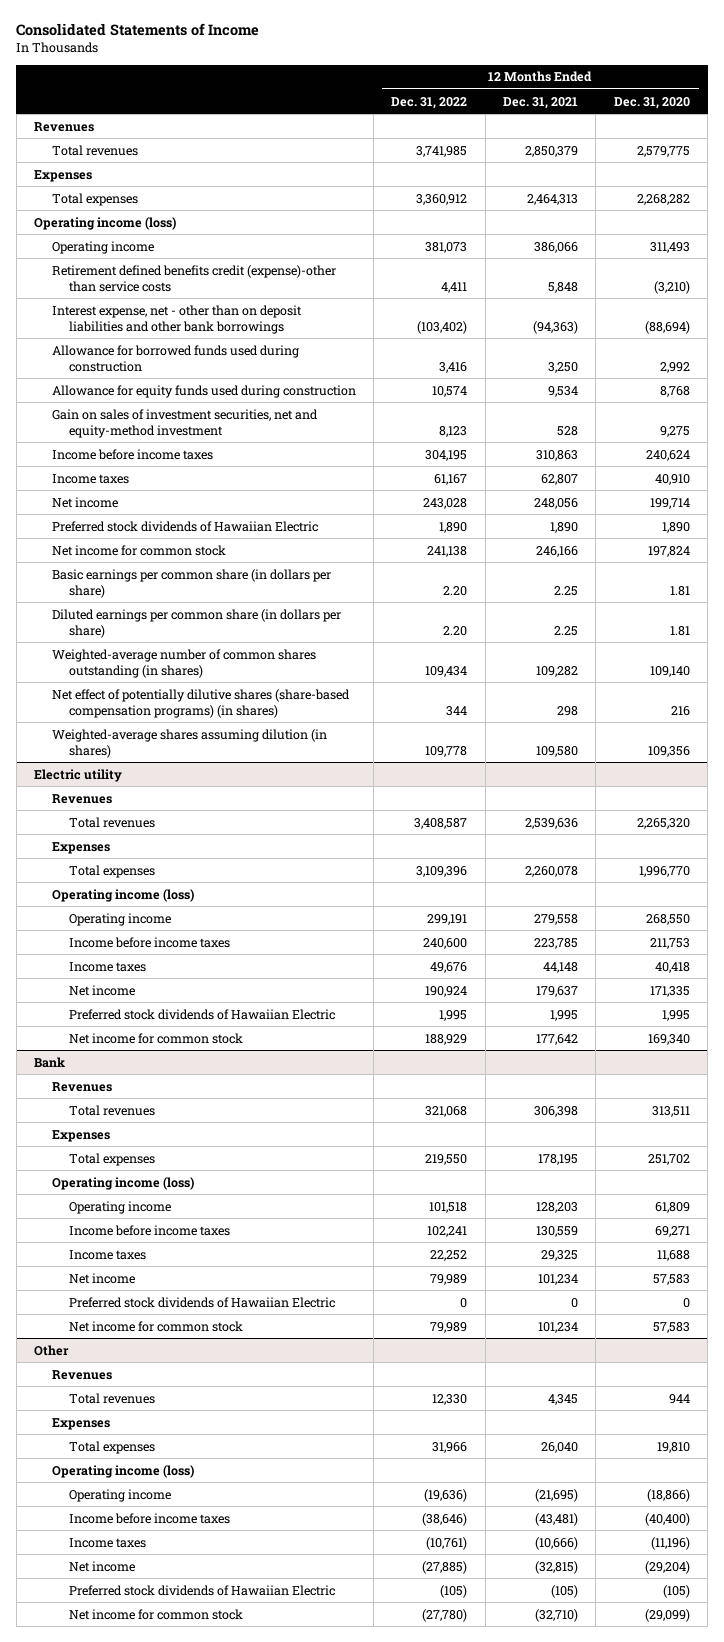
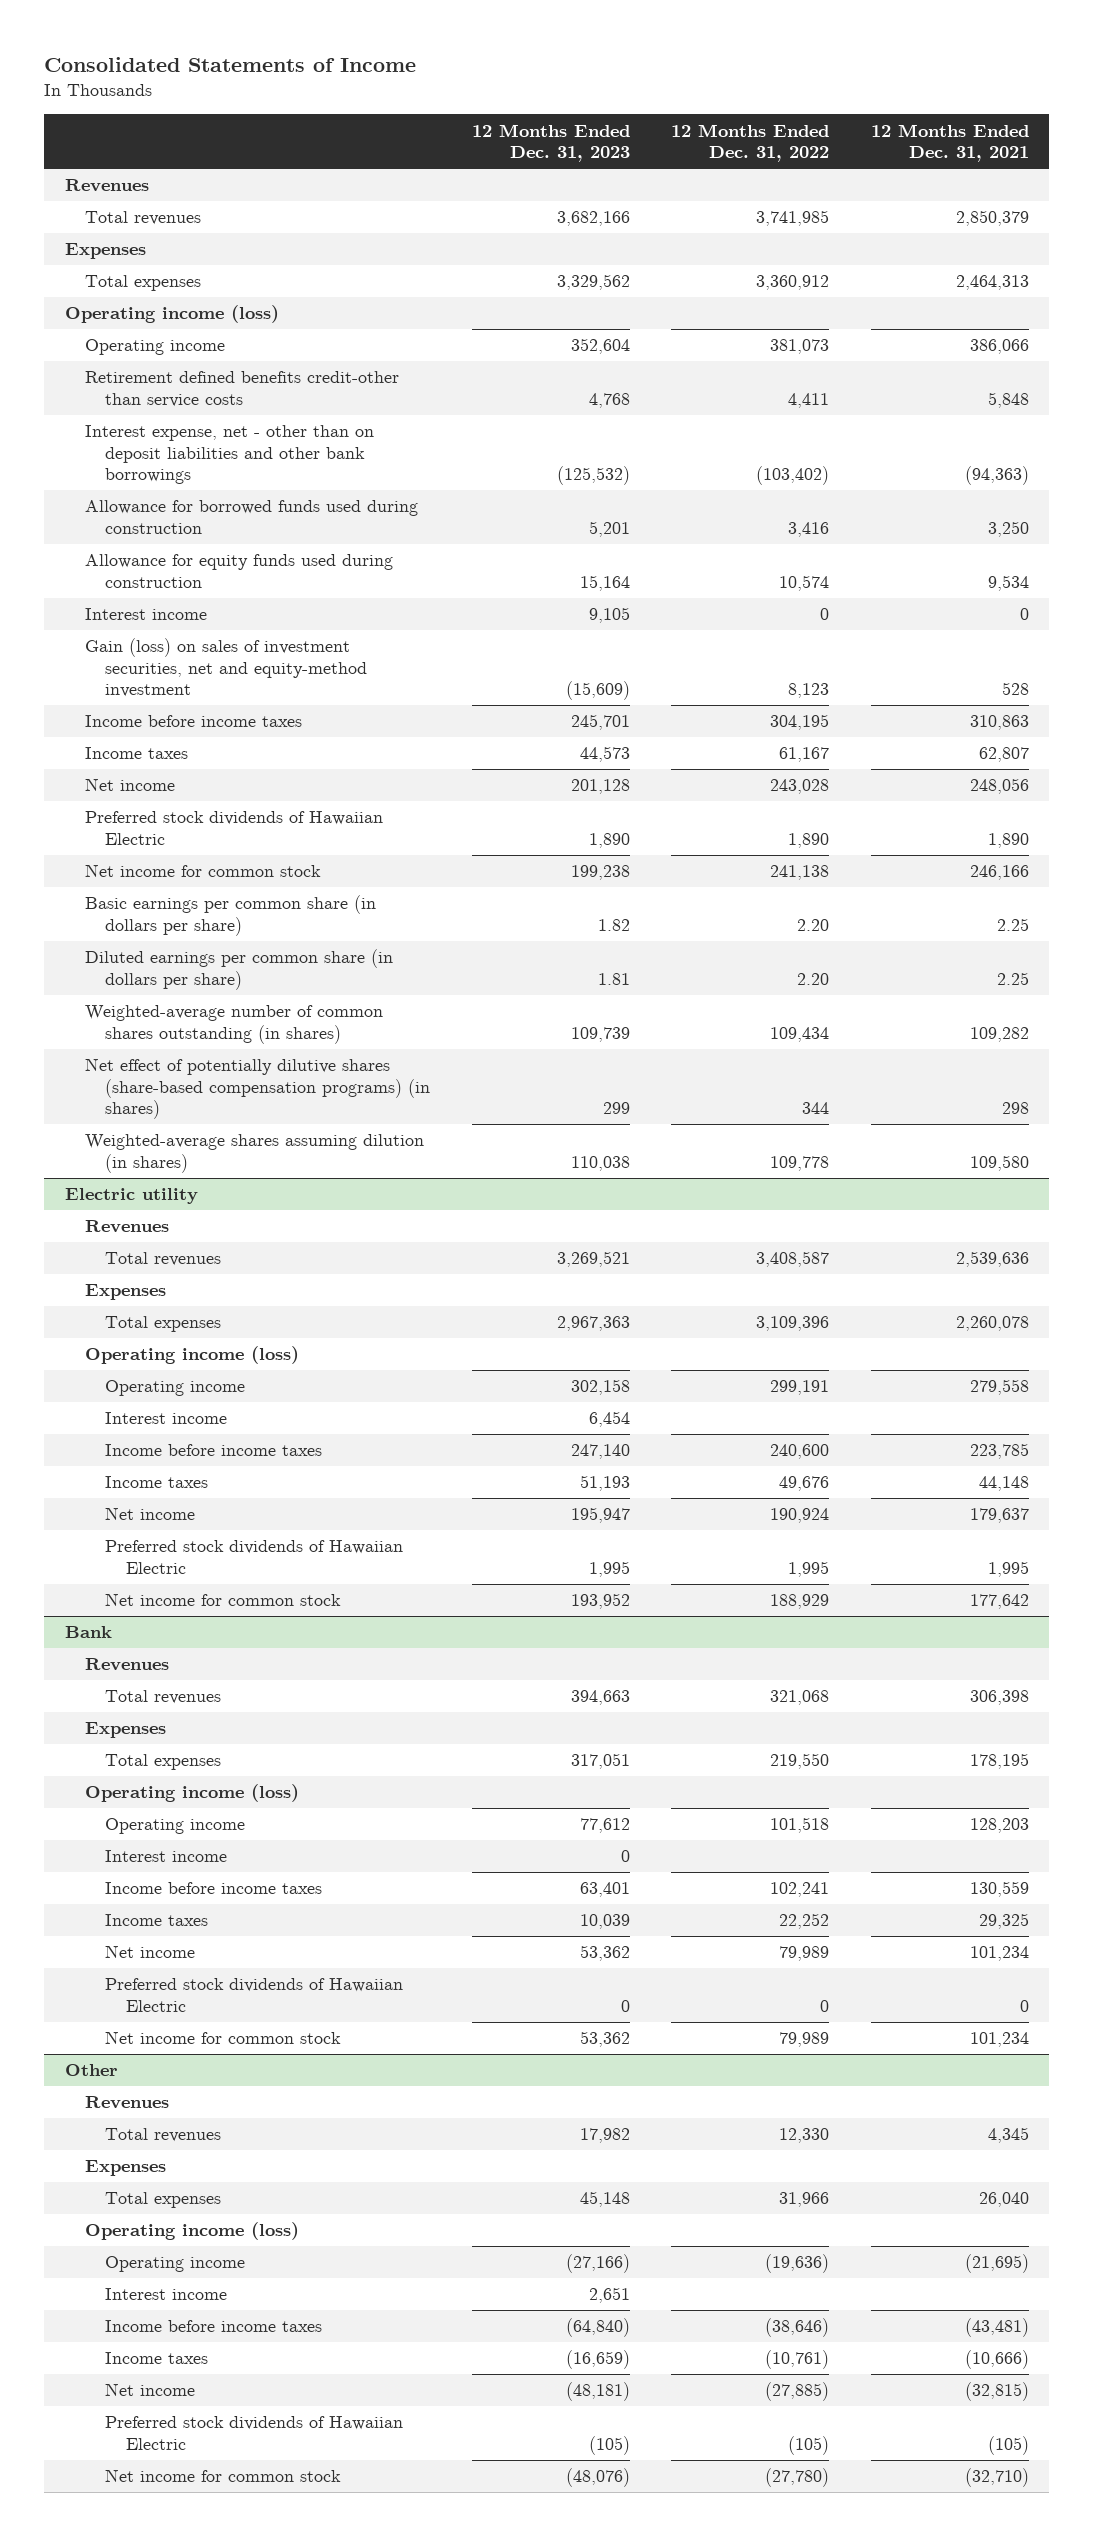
[613,96,690,109] Dec. 31, 2020 -> none
none -> [471,123,630,163] 12 Months Ended Dec. 31, 2023
[51,264,336,292] Retirement defined benefits credit (expense)-other than service costs -> [85,371,400,407] Retirement defined benefits credit-other than service costs
none -> [85,608,208,621] Interest income
[51,408,318,438] Gain on sales of investment securities, net and equity-method investment -> [85,638,368,698] Gain (loss) on sales of investment securities, net and equity-method investment
none -> [105,1412,228,1425] Interest income
none -> [105,1850,228,1863] Interest income
none -> [105,2288,228,2301] Interest income

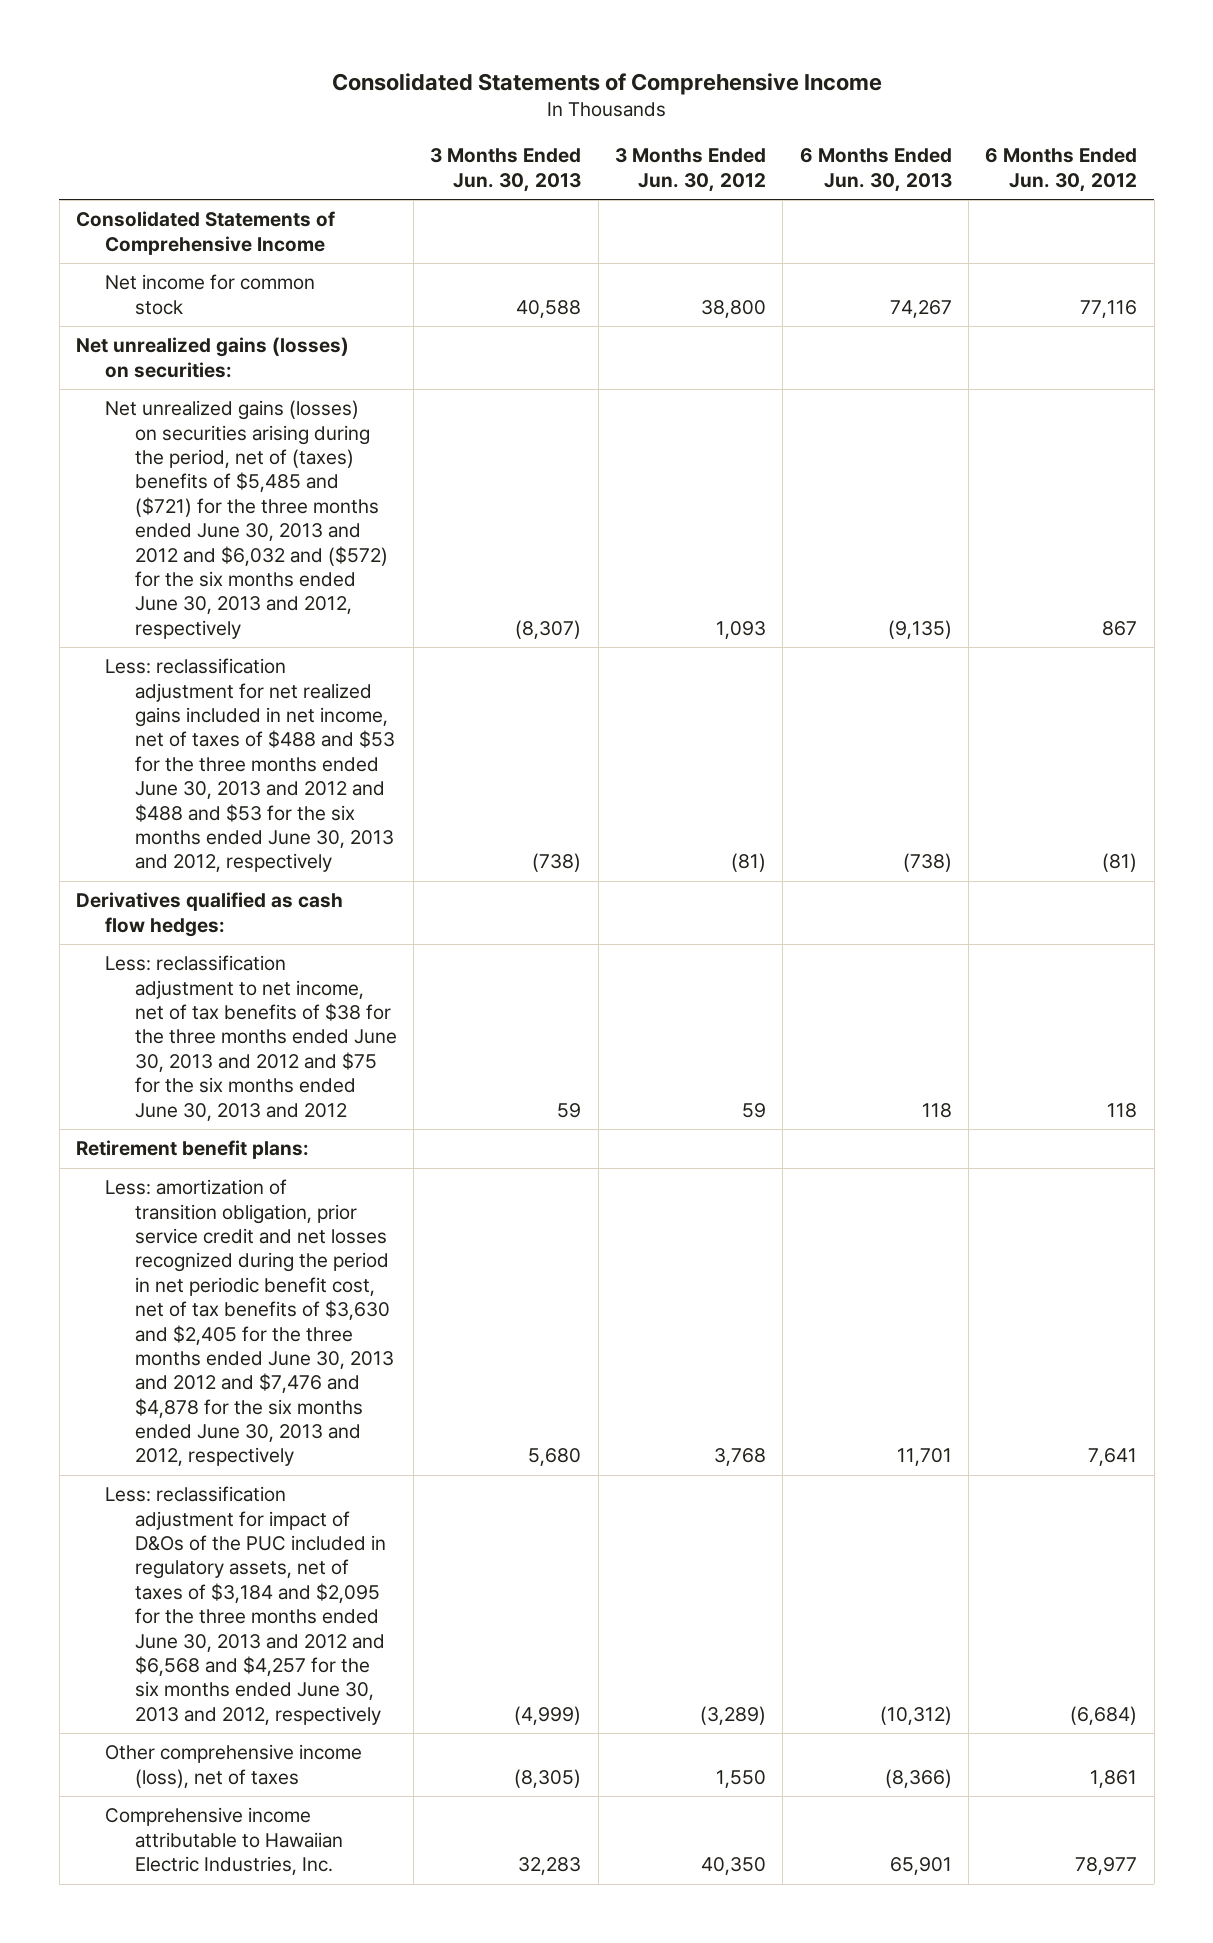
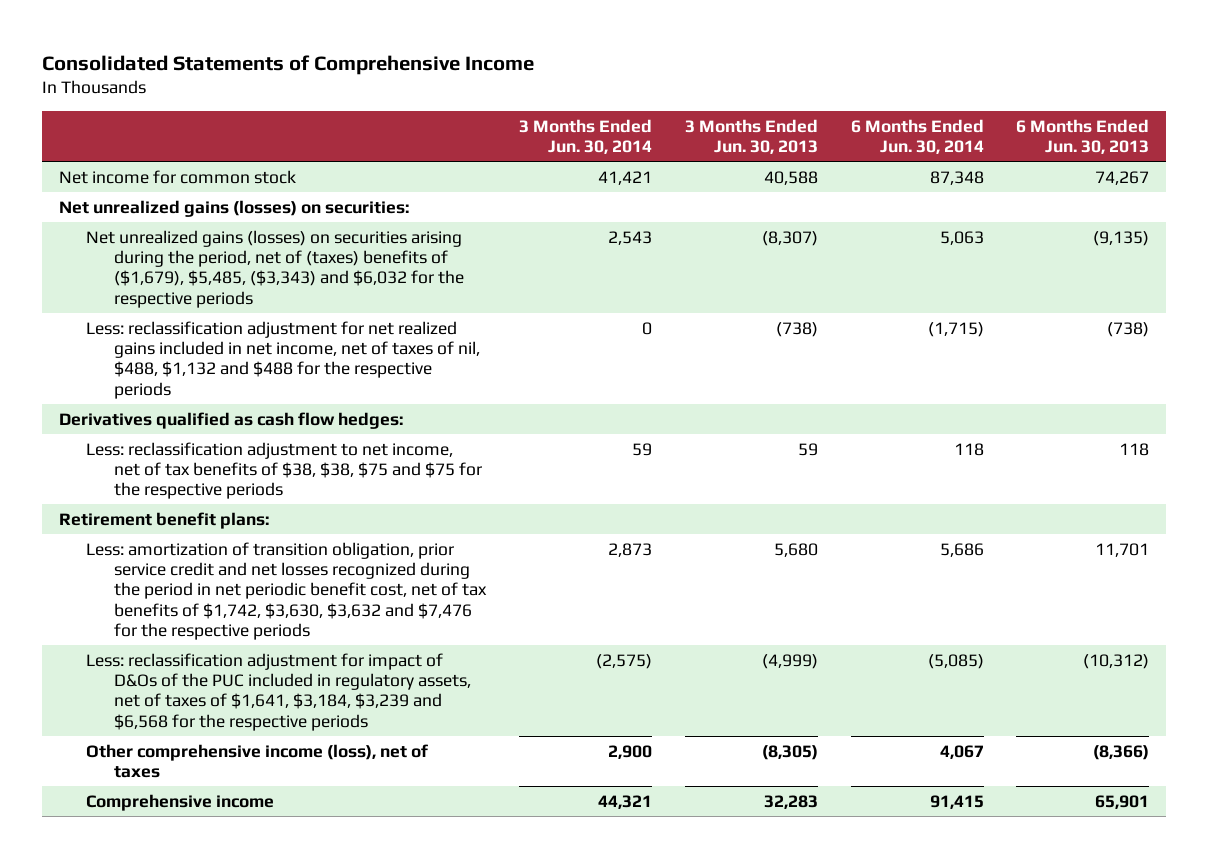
[614,148,766,192] 3 Months Ended Jun. 30, 2012 -> none
[985,148,1138,192] 6 Months Ended Jun. 30, 2012 -> none
none -> [518,118,652,155] 3 Months Ended Jun. 30, 2014
none -> [850,118,984,155] 6 Months Ended Jun. 30, 2014
[75,211,335,255] Consolidated Statements of Comprehensive Income -> none
[105,400,388,639] Net unrealized gains (losses) on securities arising during the period, net of (taxes) benefits of $5,485 and ($721) for the three months ended June 30, 2013 and 2012 and $6,032 and ($572) for the six months ended June 30, 2013 and 2012, respectively -> [86,229,464,308] Net unrealized gains (losses) on securities arising during the period, net of (taxes) benefits of ($1,679), $5,485, ($3,343) and $6,032 for the respective periods
[105,658,395,873] Less: reclassification adjustment for net realized gains included in net income, net of taxes of $488 and $53 for the three months ended June 30, 2013 and 2012 and $488 and $53 for the six months ended June 30, 2013 and 2012, respectively -> [86,320,480,399] Less: reclassification adjustment for net realized gains included in net income, net of taxes of nil, $488, $1,132 and $488 for the respective periods
[105,955,397,1121] Less: reclassification adjustment to net income, net of tax benefits of $38 for the three months ended June 30, 2013 and 2012 and $75 for the six months ended June 30, 2013 and 2012 -> [86,441,482,500] Less: reclassification adjustment to net income, net of tax benefits of $38, $38, $75 and $75 for the respective periods
[105,1179,394,1467] Less: amortization of transition obligation, prior service credit and net losses recognized during the period in net periodic benefit cost, net of tax benefits of $3,630 and $2,405 for the three months ended June 30, 2013 and 2012 and $7,476 and $4,878 for the six months ended June 30, 2013 and 2012, respectively -> [86,541,487,641] Less: amortization of transition obligation, prior service credit and net losses recognized during the period in net periodic benefit cost, net of tax benefits of $1,742, $3,630, $3,632 and $7,476 for the respective periods
[105,1486,386,1725] Less: reclassification adjustment for impact of D&Os of the PUC included in regulatory assets, net of taxes of $3,184 and $2,095 for the three months ended June 30, 2013 and 2012 and $6,568 and $4,257 for the six months ended June 30, 2013 and 2012, respectively -> [86,652,471,731] Less: reclassification adjustment for impact of D&Os of the PUC included in regulatory assets, net of taxes of $1,641, $3,184, $3,239 and $6,568 for the respective periods
[105,1807,343,1876] Comprehensive income attributable to Hawaiian Electric Industries, Inc. -> [86,793,275,811] Comprehensive income

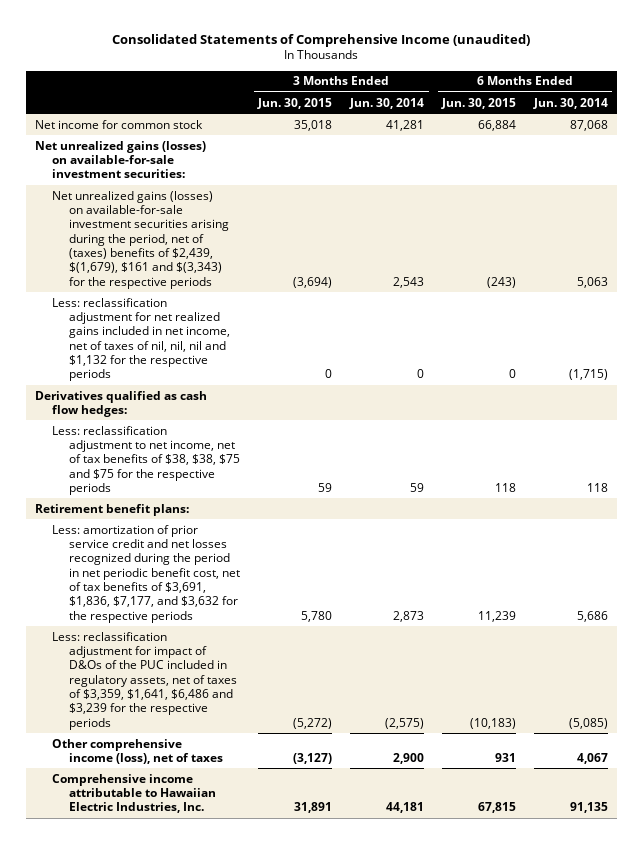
[42,54,535,75] Consolidated Statements of Comprehensive Income -> [112,33,531,47] Consolidated Statements of Comprehensive Income (unaudited)
[684,118,818,155] 3 Months Ended Jun. 30, 2013 -> none
[1016,118,1150,155] 6 Months Ended Jun. 30, 2013 -> none
none -> [257,97,333,109] Jun. 30, 2015
none -> [441,97,517,109] Jun. 30, 2015
[597,170,652,185] 41,421 -> [386,119,425,131] 41,281
[929,170,984,185] 87,348 -> [569,119,608,131] 87,068
[58,199,409,217] Net unrealized gains (losses) on securities: -> [35,140,207,179] Net unrealized gains (losses) on available-for-sale investment securities:
[86,229,464,308] Net unrealized gains (losses) on securities arising during the period, net of (taxes) benefits of ($1,679), $5,485, ($3,343) and $6,032 for the respective periods -> [52,190,230,289] Net unrealized gains (losses) on available-for-sale investment securities arising during the period, net of (taxes) benefits of $2,439, $(1,679), $161 and $(3,343) for the respective periods
[86,320,480,399] Less: reclassification adjustment for net realized gains included in net income, net of taxes of nil, $488, $1,132 and $488 for the respective periods -> [52,297,231,382] Less: reclassification adjustment for net realized gains included in net income, net of taxes of nil, nil, nil and $1,132 for the respective periods
[86,541,487,641] Less: amortization of transition obligation, prior service credit and net losses recognized during the period in net periodic benefit cost, net of tax benefits of $1,742, $3,630, $3,632 and $7,476 for the respective periods -> [52,524,241,623] Less: amortization of prior service credit and net losses recognized during the period in net periodic benefit cost, net of tax benefits of $3,691, $1,836, $7,177, and $3,632 for the respective periods
[86,652,471,731] Less: reclassification adjustment for impact of D&Os of the PUC included in regulatory assets, net of taxes of $1,641, $3,184, $3,239 and $6,568 for the respective periods -> [52,631,238,730] Less: reclassification adjustment for impact of D&Os of the PUC included in regulatory assets, net of taxes of $3,359, $1,641, $6,486 and $3,239 for the respective periods
[86,793,275,811] Comprehensive income -> [52,773,217,814] Comprehensive income attributable to Hawaiian Electric Industries, Inc.
[597,794,652,809] 44,321 -> [386,802,425,814] 44,181
[929,794,984,809] 91,415 -> [569,802,608,814] 91,135

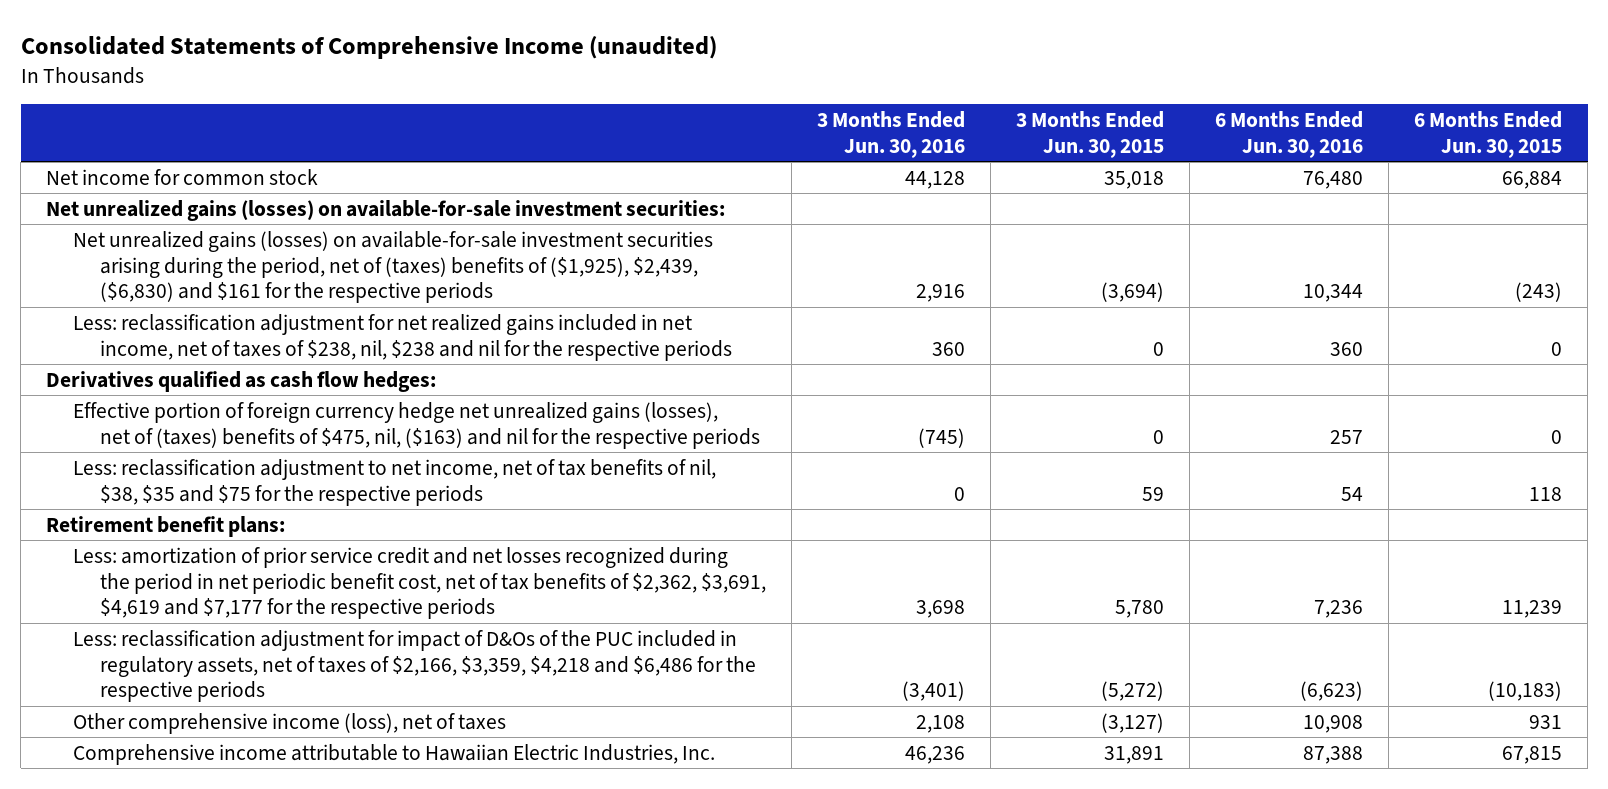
[349,97,425,109] Jun. 30, 2014 -> none
[532,97,608,109] Jun. 30, 2014 -> none
none -> [817,111,966,158] 3 Months Ended Jun. 30, 2016
none -> [1215,111,1364,158] 6 Months Ended Jun. 30, 2016
[52,190,230,289] Net unrealized gains (losses) on available-for-sale investment securities arising during the period, net of (taxes) benefits of $2,439, $(1,679), $161 and $(3,343) for the respective periods -> [73,230,714,304] Net unrealized gains (losses) on available-for-sale investment securities arising during the period, net of (taxes) benefits of ($1,925), $2,439, ($6,830) and $161 for the respective periods
[52,297,231,382] Less: reclassification adjustment for net realized gains included in net income, net of taxes of nil, nil, nil and $1,132 for the respective periods -> [73,313,733,361] Less: reclassification adjustment for net realized gains included in net income, net of taxes of $238, nil, $238 and nil for the respective periods
none -> [73,401,761,449] Effective portion of foreign currency hedge net unrealized gains (losses), net of (taxes) benefits of $475, nil, ($163) and nil for the respective periods
[52,425,241,495] Less: reclassification adjustment to net income, net of tax benefits of $38, $38, $75 and $75 for the respective periods -> [73,458,717,506] Less: reclassification adjustment to net income, net of tax benefits of nil, $38, $35 and $75 for the respective periods
[52,524,241,623] Less: amortization of prior service credit and net losses recognized during the period in net periodic benefit cost, net of tax benefits of $3,691, $1,836, $7,177, and $3,632 for the respective periods -> [73,546,767,620] Less: amortization of prior service credit and net losses recognized during the period in net periodic benefit cost, net of tax benefits of $2,362, $3,691, $4,619 and $7,177 for the respective periods
[52,631,238,730] Less: reclassification adjustment for impact of D&Os of the PUC included in regulatory assets, net of taxes of $3,359, $1,641, $6,486 and $3,239 for the respective periods -> [73,629,757,703] Less: reclassification adjustment for impact of D&Os of the PUC included in regulatory assets, net of taxes of $2,166, $3,359, $4,218 and $6,486 for the respective periods

